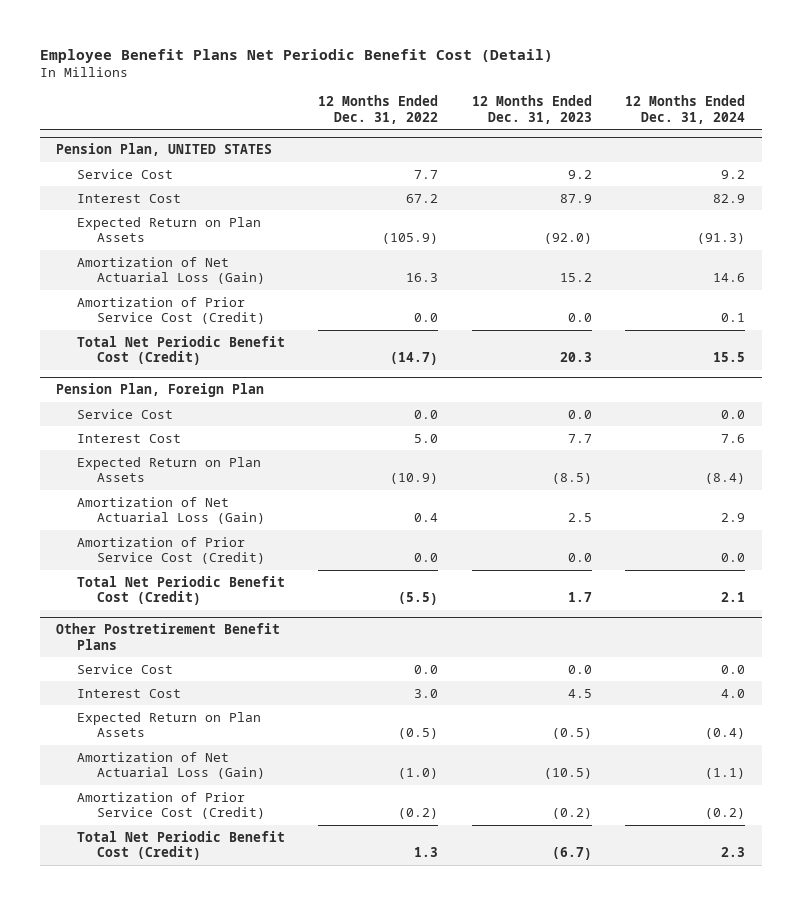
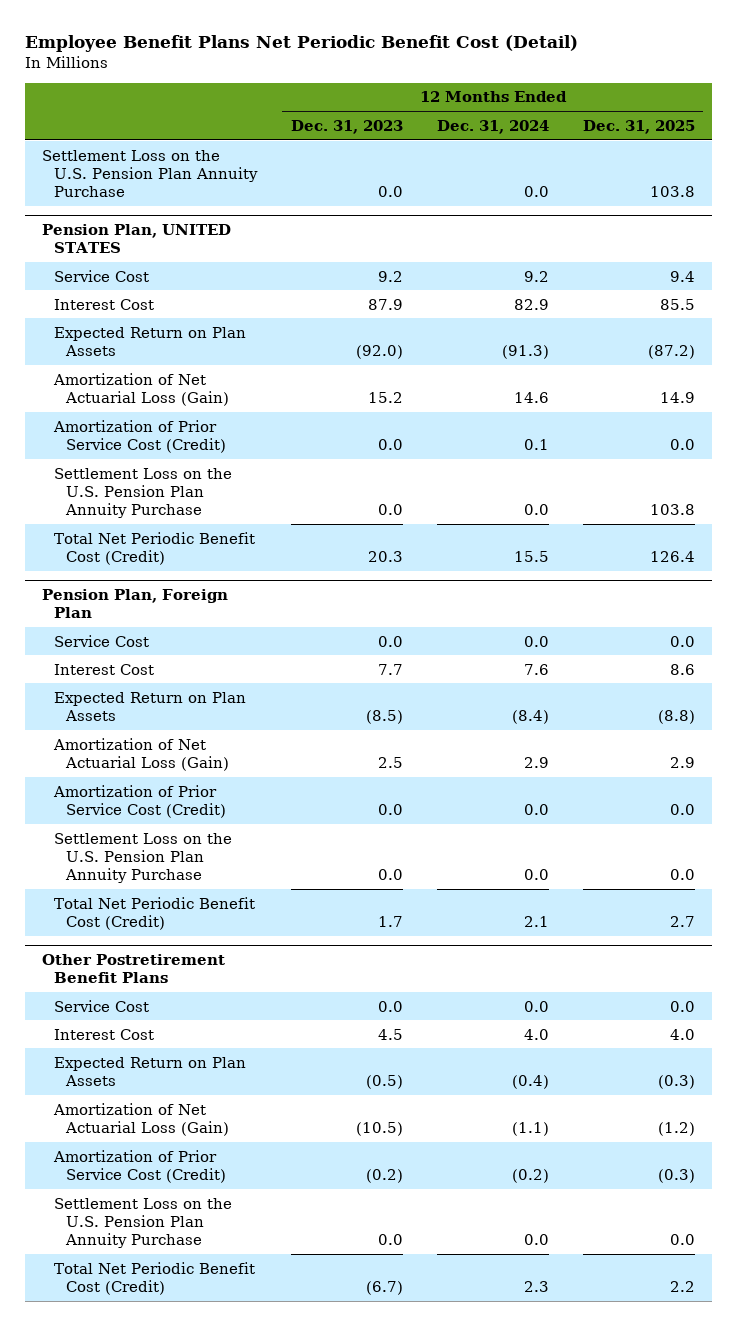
[318,95,439,124] 12 Months Ended Dec. 31, 2022 -> none
none -> [582,119,695,134] Dec. 31, 2025
none -> [41,149,258,198] Settlement Loss on the U.S. Pension Plan Annuity Purchase
none -> [53,467,232,519] Settlement Loss on the U.S. Pension Plan Annuity Purchase
none -> [53,832,232,884] Settlement Loss on the U.S. Pension Plan Annuity Purchase
none -> [53,1197,232,1249] Settlement Loss on the U.S. Pension Plan Annuity Purchase

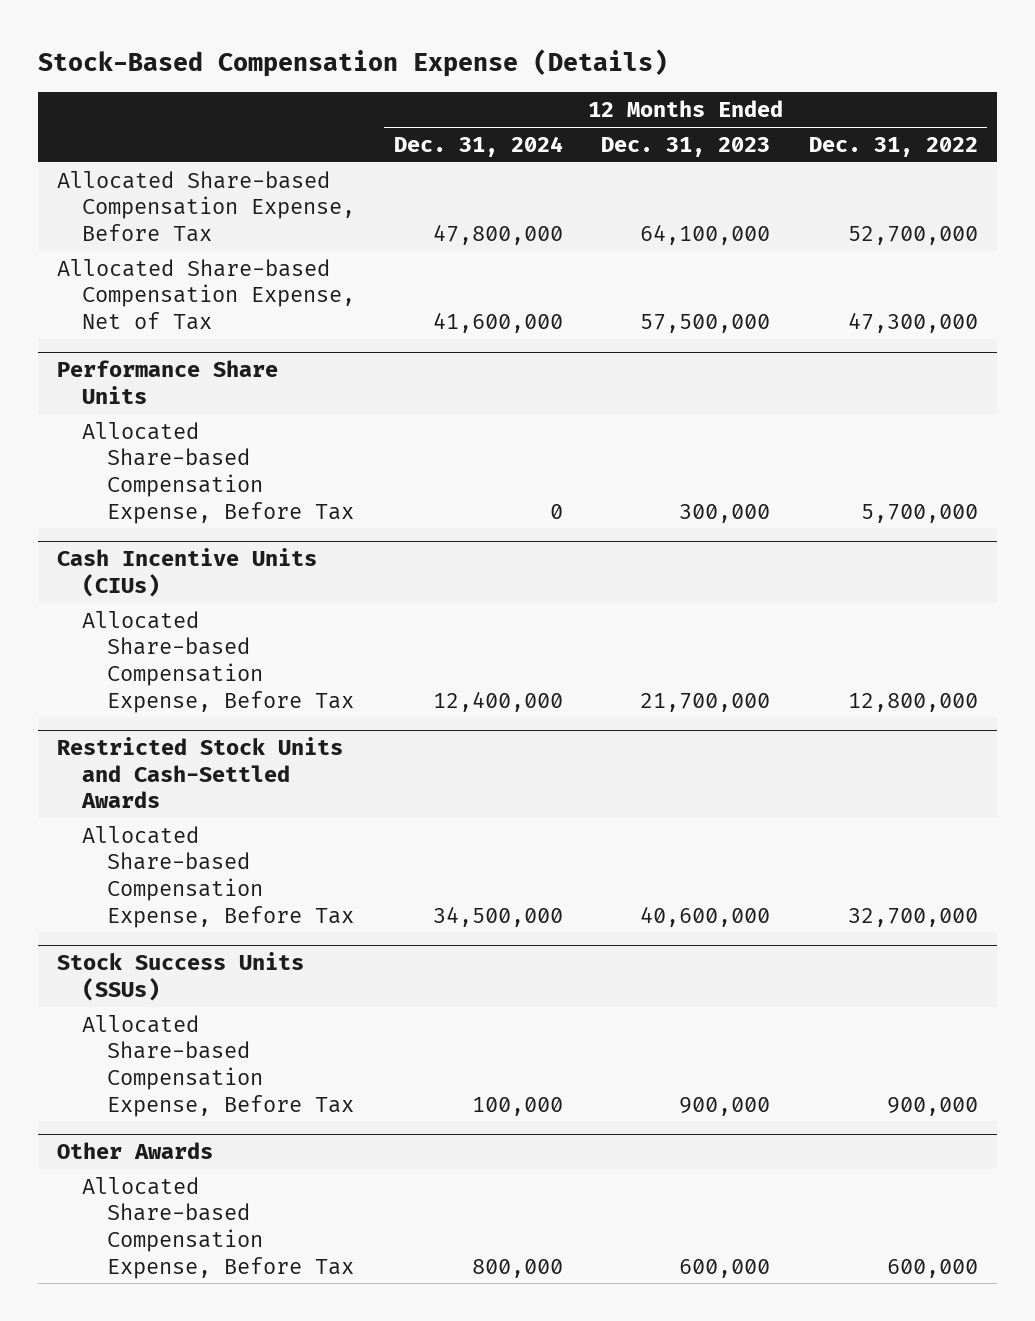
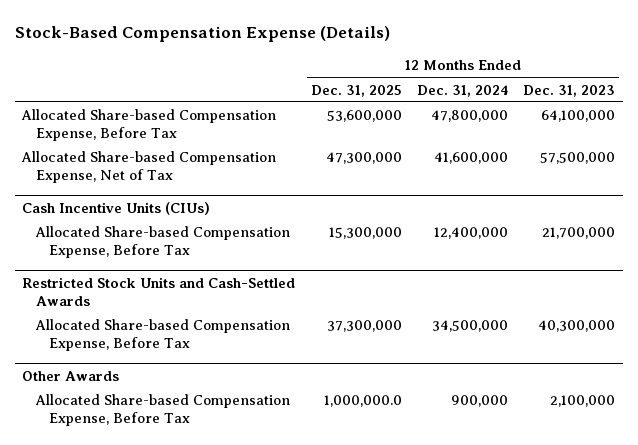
[808,136,978,157] Dec. 31, 2022 -> none
none -> [310,84,402,97] Dec. 31, 2025
[57,360,279,404] Performance Share Units -> none
[82,421,355,524] Allocated Share-based Compensation Expense, Before Tax -> none
[57,952,305,1001] Stock Success Units (SSUs) -> none
[82,1014,355,1117] Allocated Share-based Compensation Expense, Before Tax -> none
[640,906,771,927] 40,600,000 -> [538,320,616,333] 40,300,000
[471,1258,563,1278] 800,000 -> [450,395,508,408] 900,000
[679,1258,771,1278] 600,000 -> [550,395,616,408] 2,100,000

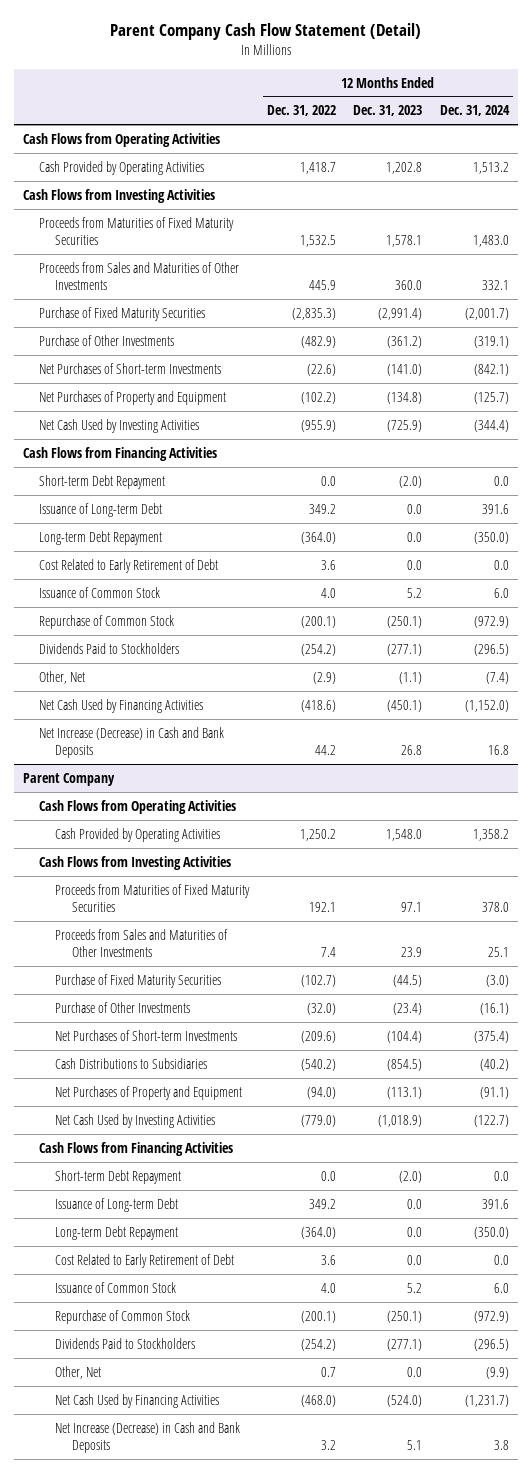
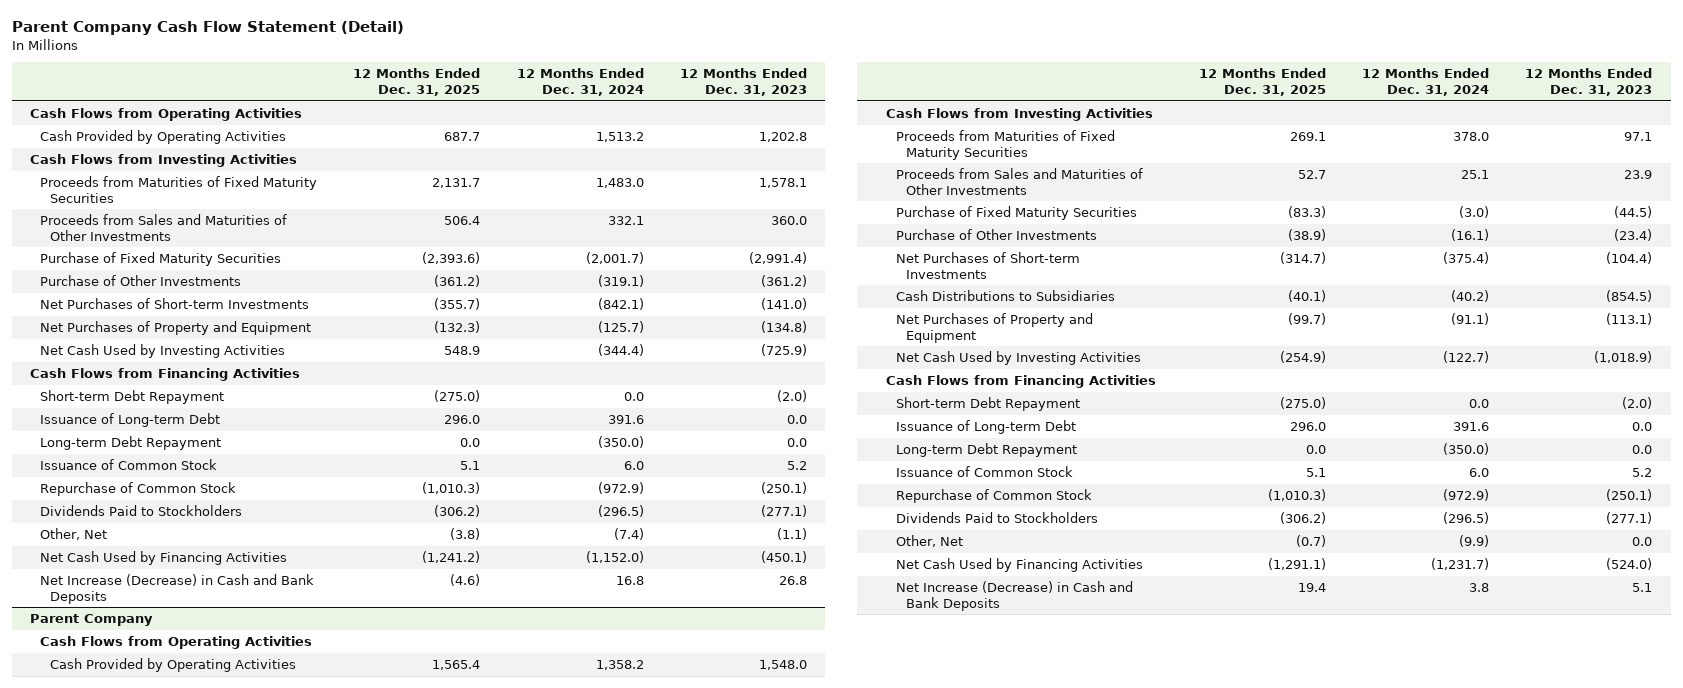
[266,105,336,117] Dec. 31, 2022 -> none
none -> [353,68,481,97] 12 Months Ended Dec. 31, 2025
[38,558,218,573] Cost Related to Early Retirement of Debt -> none
[55,1253,235,1268] Cost Related to Early Retirement of Debt -> none

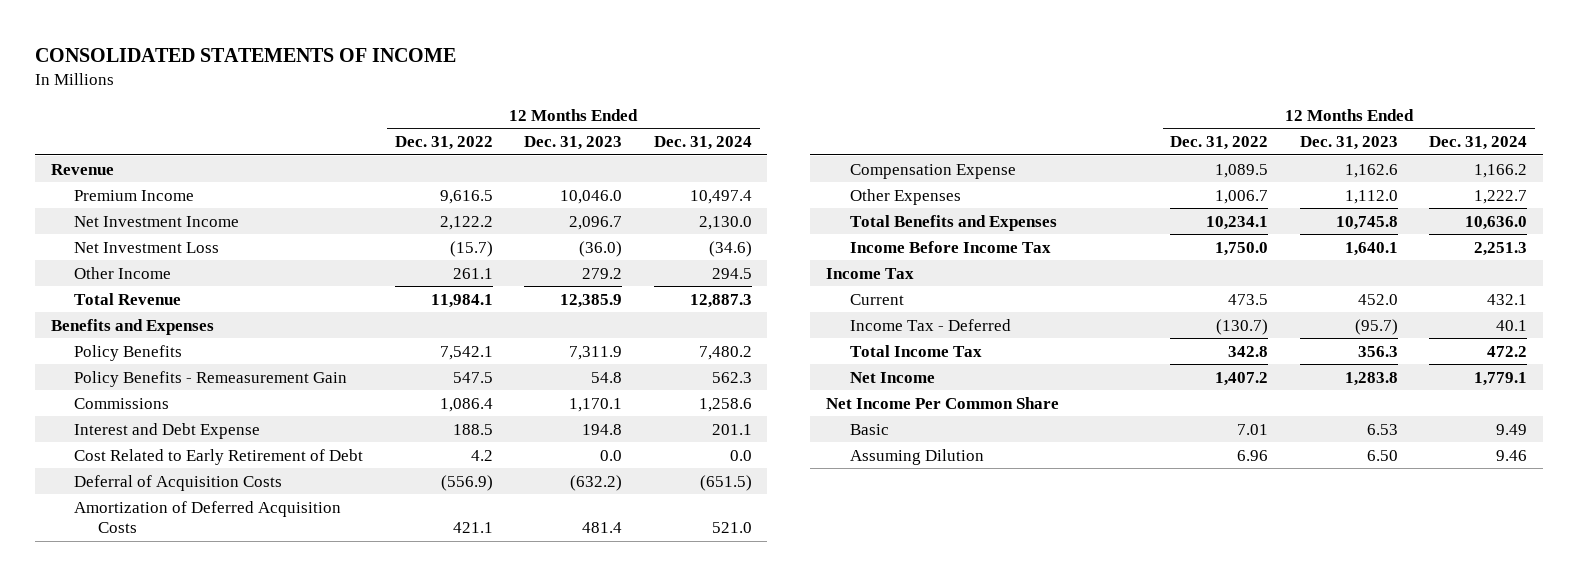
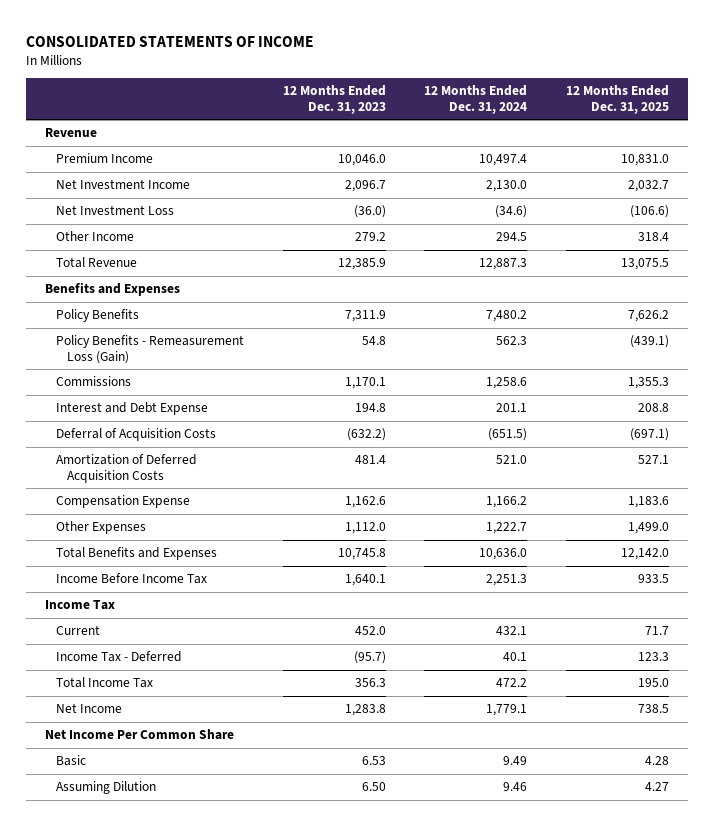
[394,136,493,151] Dec. 31, 2022 -> none
none -> [565,85,669,114] 12 Months Ended Dec. 31, 2025
[74,370,348,387] Policy Benefits - Remeasurement Gain -> [55,335,244,364] Policy Benefits - Remeasurement Loss (Gain)
[74,448,364,465] Cost Related to Early Retirement of Debt -> none

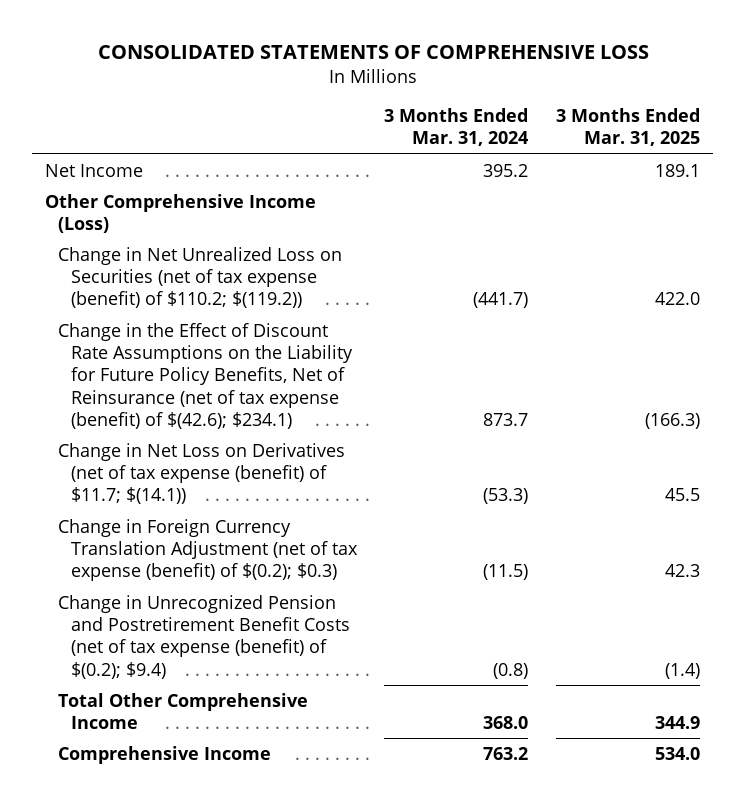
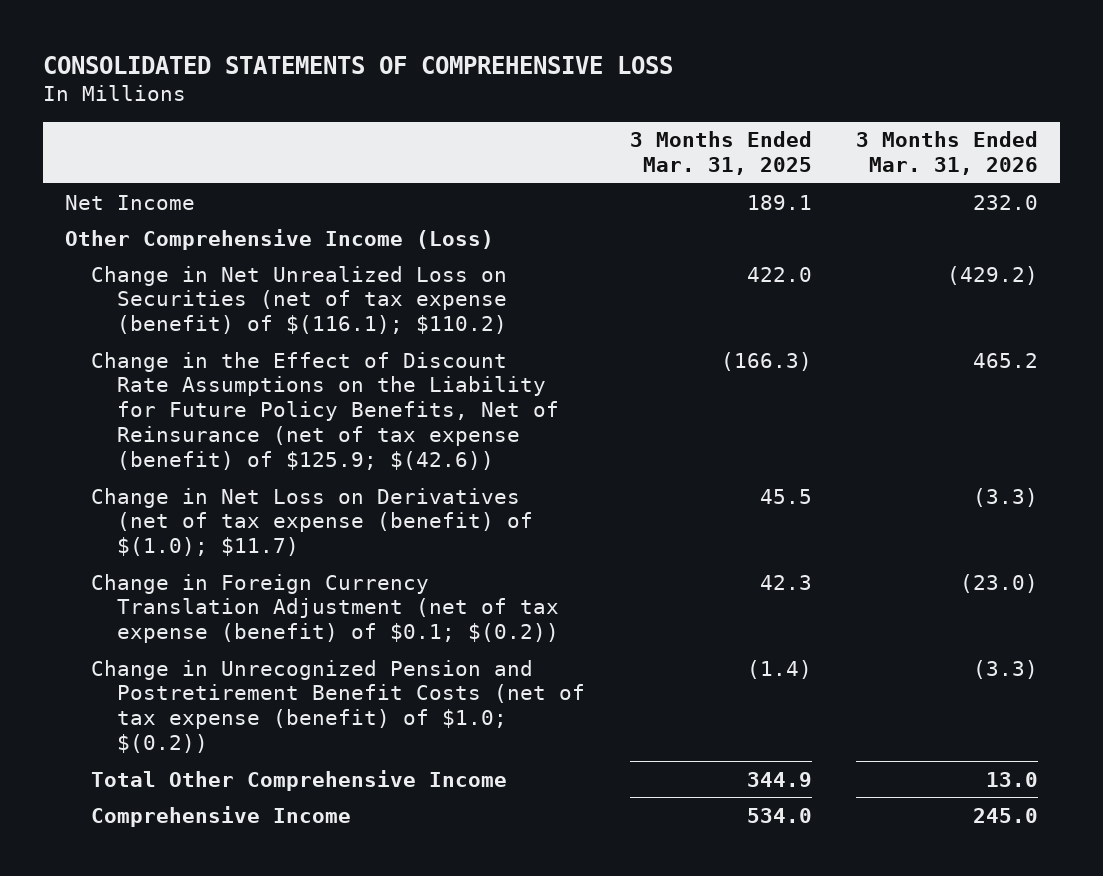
[384,107,529,147] 3 Months Ended Mar. 31, 2024 -> none
none -> [856,131,1039,176] 3 Months Ended Mar. 31, 2026
[58,246,343,309] Change in Net Unrealized Loss on Securities (net of tax expense (benefit) of $110.2; $(119.2)) -> [91,265,508,335] Change in Net Unrealized Loss on Securities (net of tax expense (benefit) of $(116.1); $110.2)
[58,322,353,430] Change in the Effect of Discount Rate Assumptions on the Liability for Future Policy Benefits, Net of Reinsurance (net of tax expense (benefit) of $(42.6); $234.1) -> [91,351,560,470] Change in the Effect of Discount Rate Assumptions on the Liability for Future Policy Benefits, Net of Reinsurance (net of tax expense (benefit) of $125.9; $(42.6))
[58,442,346,505] Change in Net Loss on Derivatives (net of tax expense (benefit) of $11.7; $(14.1)) -> [91,487,534,557] Change in Net Loss on Derivatives (net of tax expense (benefit) of $(1.0); $11.7)
[58,518,358,582] Change in Foreign Currency Translation Adjustment (net of tax expense (benefit) of $(0.2); $0.3) -> [91,573,560,644] Change in Foreign Currency Translation Adjustment (net of tax expense (benefit) of $0.1; $(0.2))
[58,594,350,679] Change in Unrecognized Pension and Postretirement Benefit Costs (net of tax expense (benefit) of $(0.2); $9.4) -> [91,659,586,754] Change in Unrecognized Pension and Postretirement Benefit Costs (net of tax expense (benefit) of $1.0; $(0.2))

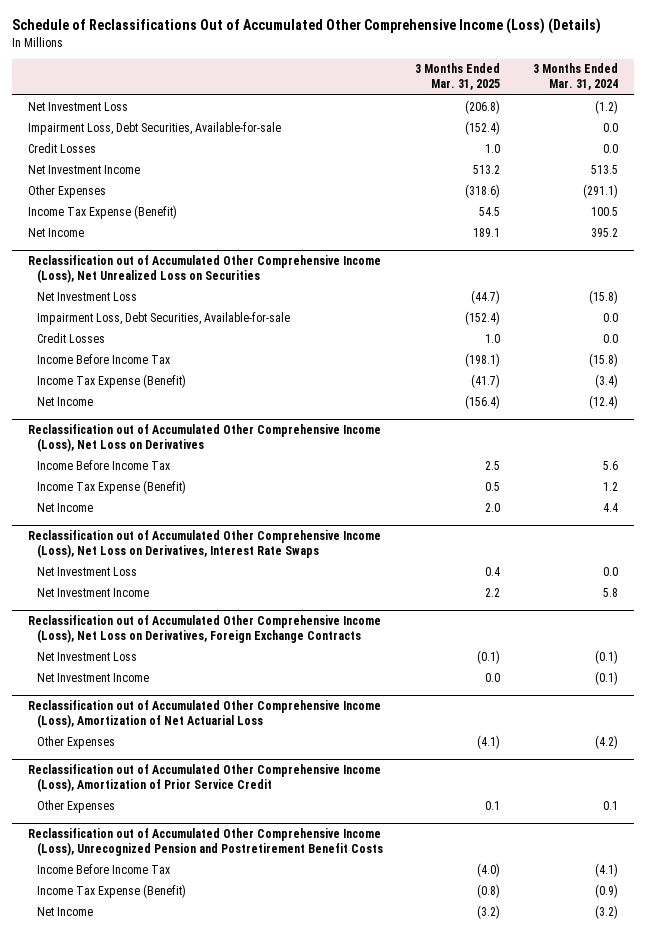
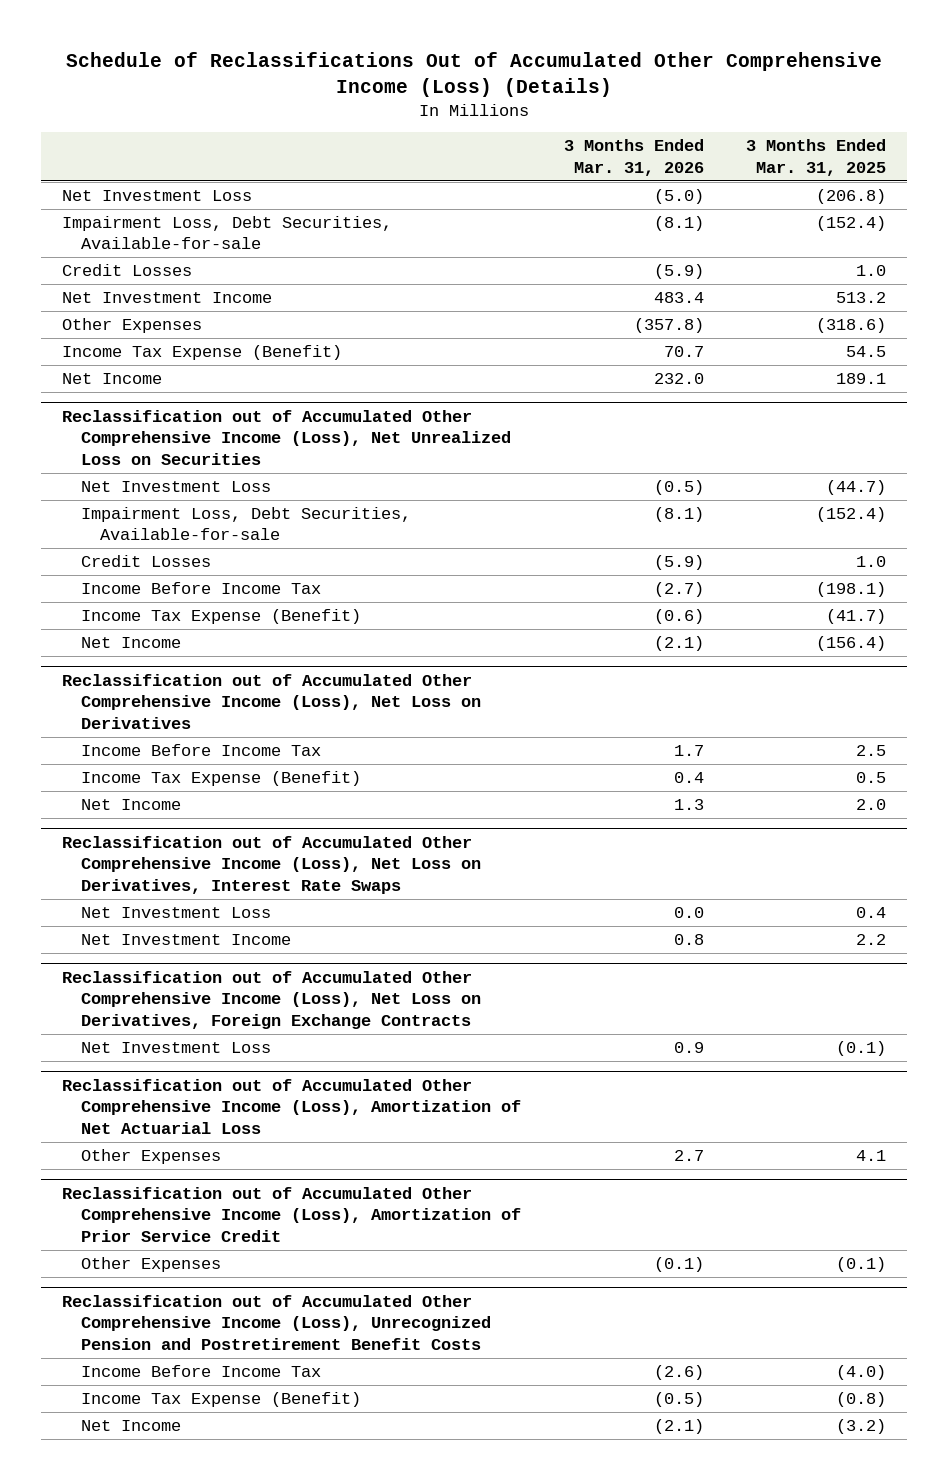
[532,63,618,91] 3 Months Ended Mar. 31, 2024 -> none
none -> [563,139,704,176] 3 Months Ended Mar. 31, 2026
[36,672,149,682] Net Investment Income -> none
[477,734,501,749] (4.1) -> [856,1150,887,1162] 4.1
[485,800,501,810] 0.1 -> [836,1257,887,1273] (0.1)

